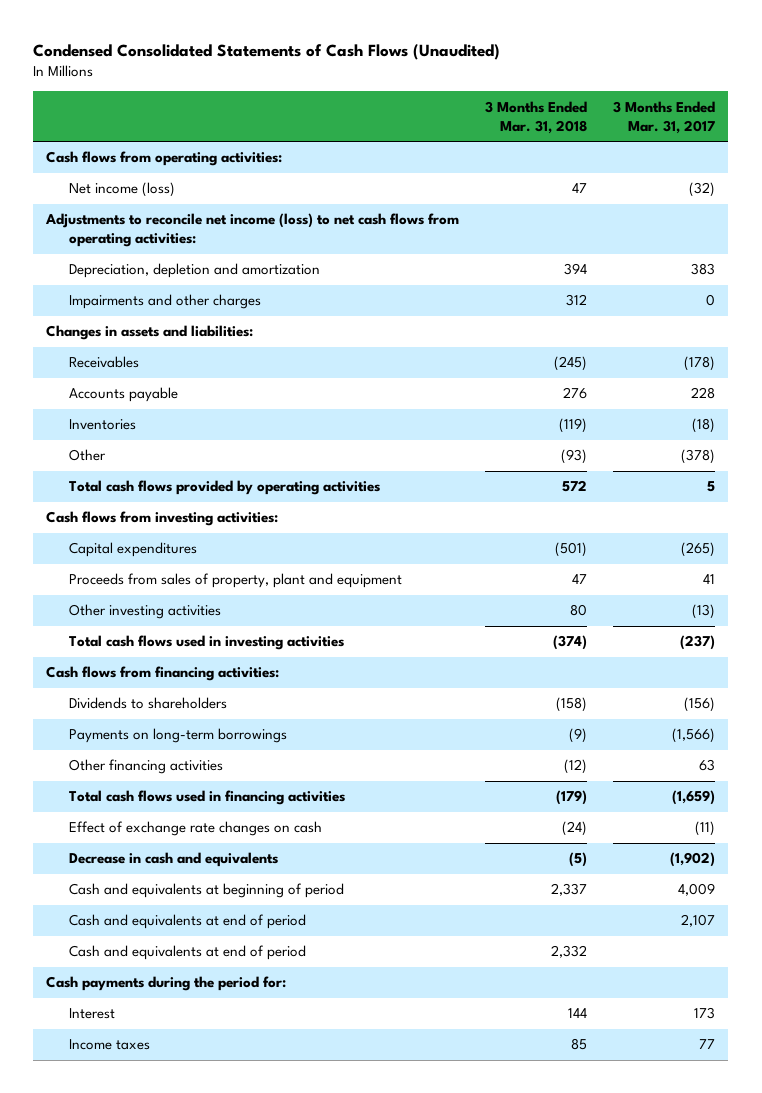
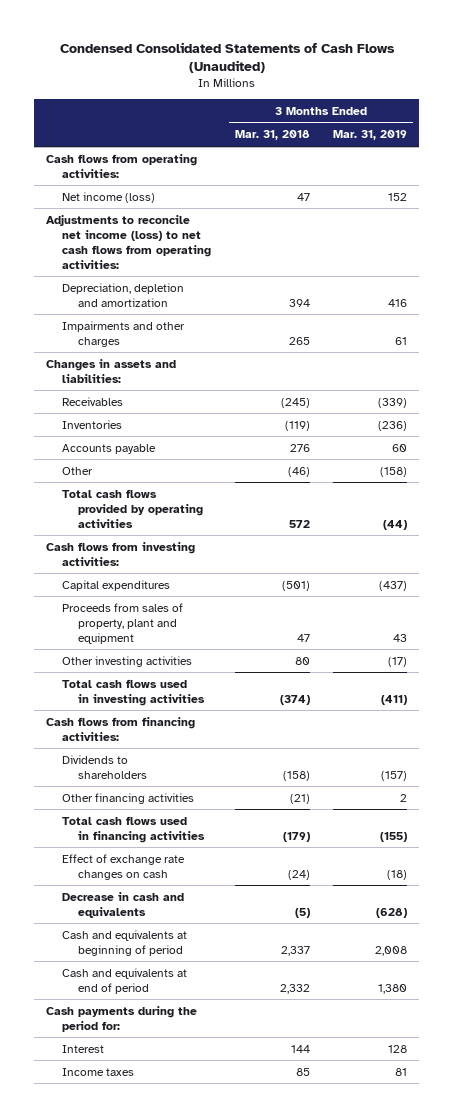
[613,100,716,134] 3 Months Ended Mar. 31, 2017 -> none
none -> [333,130,408,141] Mar. 31, 2019
[566,294,588,307] 312 -> [288,336,310,345] 265
[69,387,179,403] Accounts payable -> [61,443,156,454] Accounts payable
[561,449,588,465] (93) -> [287,466,310,477] (46)
[69,728,288,744] Payments on long-term borrowings -> none
[564,759,588,775] (12) -> [289,793,310,804] (21)
[69,914,307,930] Cash and equivalents at end of period -> none

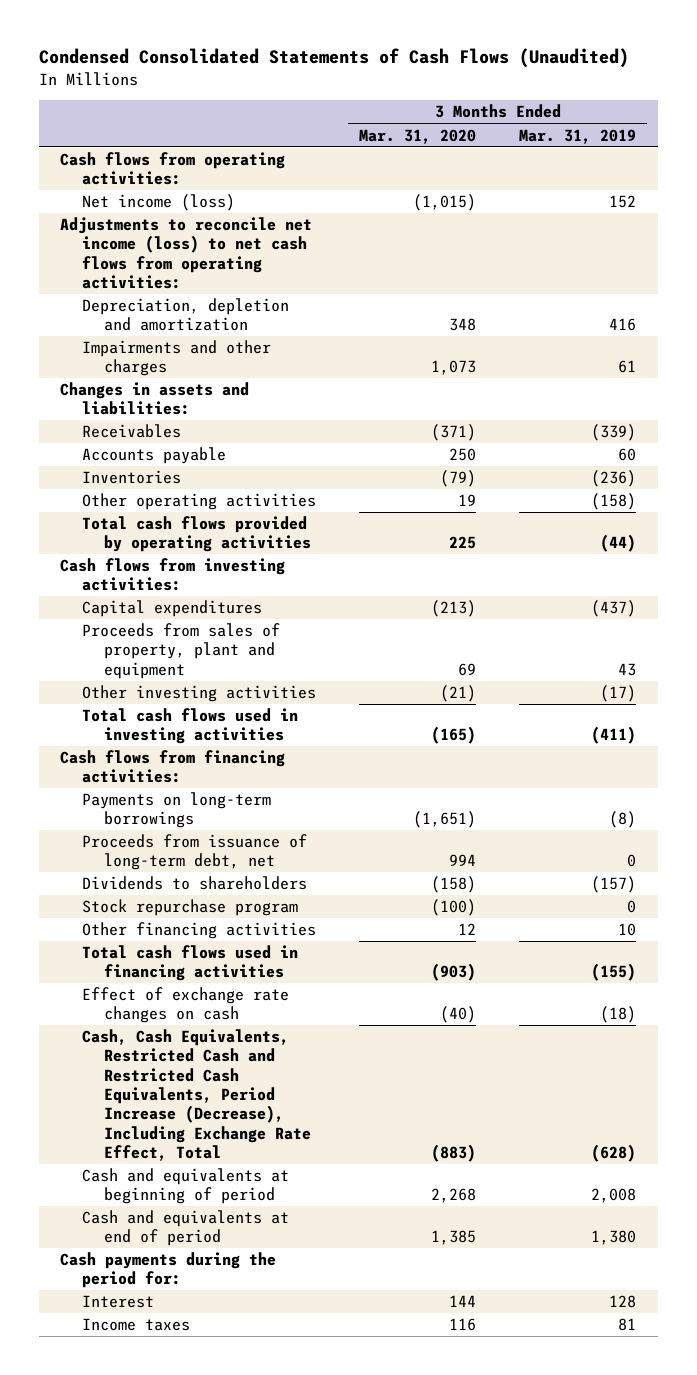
[234,130,310,141] Mar. 31, 2018 -> none
none -> [359,128,477,144] Mar. 31, 2020
[61,419,122,429] Inventories -> [82,470,182,485] Inventories
[61,466,93,475] Other -> [82,493,317,511] Other operating activities
none -> [82,792,272,829] Payments on long-term borrowings
none -> [82,834,308,871] Proceeds from issuance of long-term debt, net
none -> [82,899,299,917] Stock repurchase program
[400,793,408,802] 2 -> [618,923,637,937] 10
[61,891,184,918] Decrease in cash and equivalents -> [82,1029,311,1161] Cash, Cash Equivalents, Restricted Cash and Restricted Cash Equivalents, Period Increase (Decrease), Including Exchange Rate Effect, Total

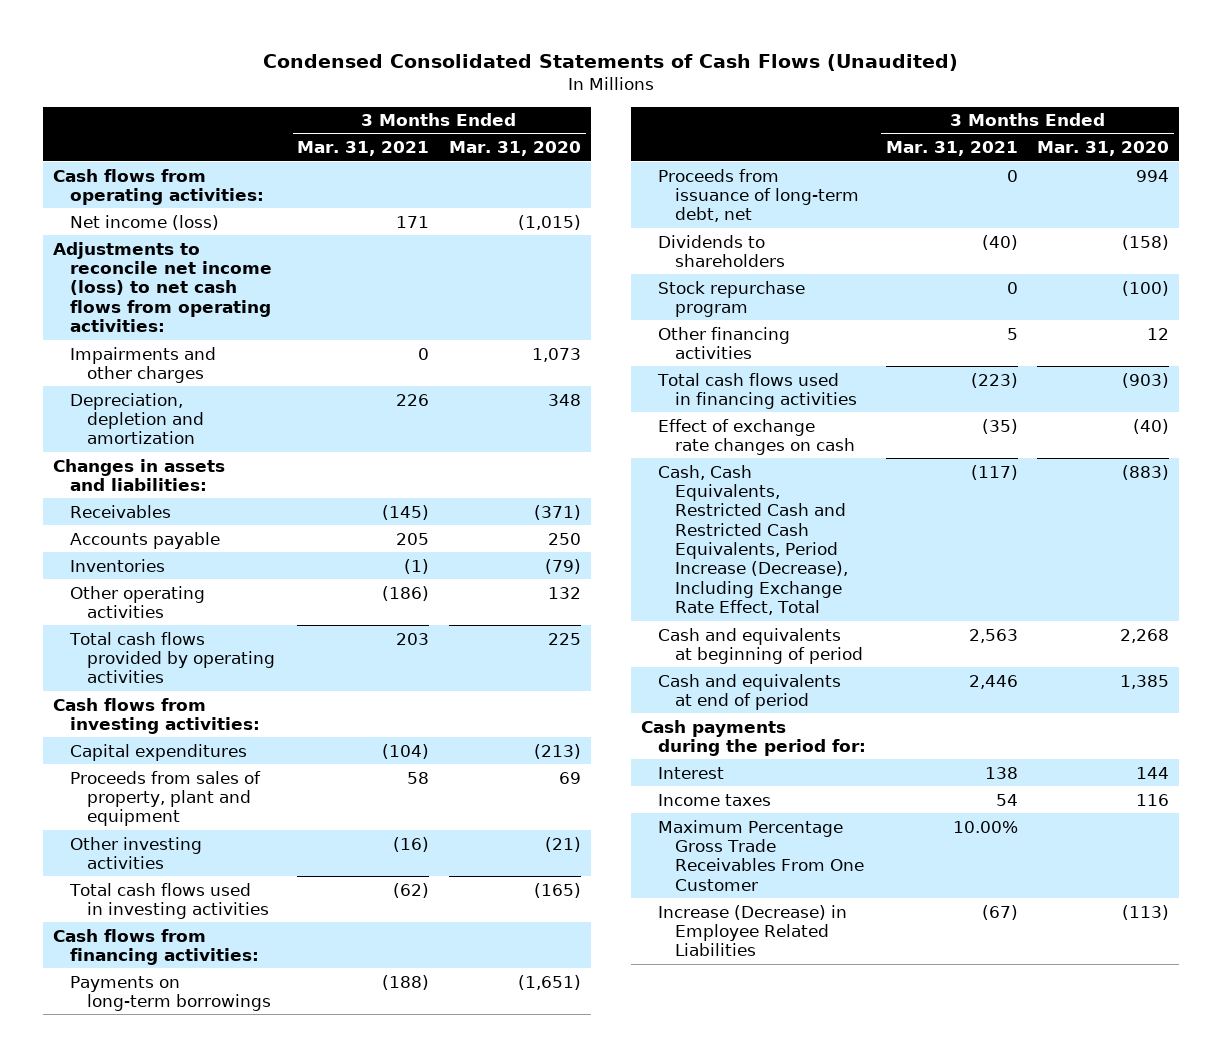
[519,128,637,144] Mar. 31, 2019 -> none
none -> [297,141,430,157] Mar. 31, 2021
[82,298,290,332] Depreciation, depletion and amortization -> [69,392,204,445] Depreciation, depletion and amortization
[458,494,477,507] 19 -> [547,586,581,599] 132
none -> [658,819,865,891] Maximum Percentage Gross Trade Receivables From One Customer
none -> [658,904,848,957] Increase (Decrease) in Employee Related Liabilities

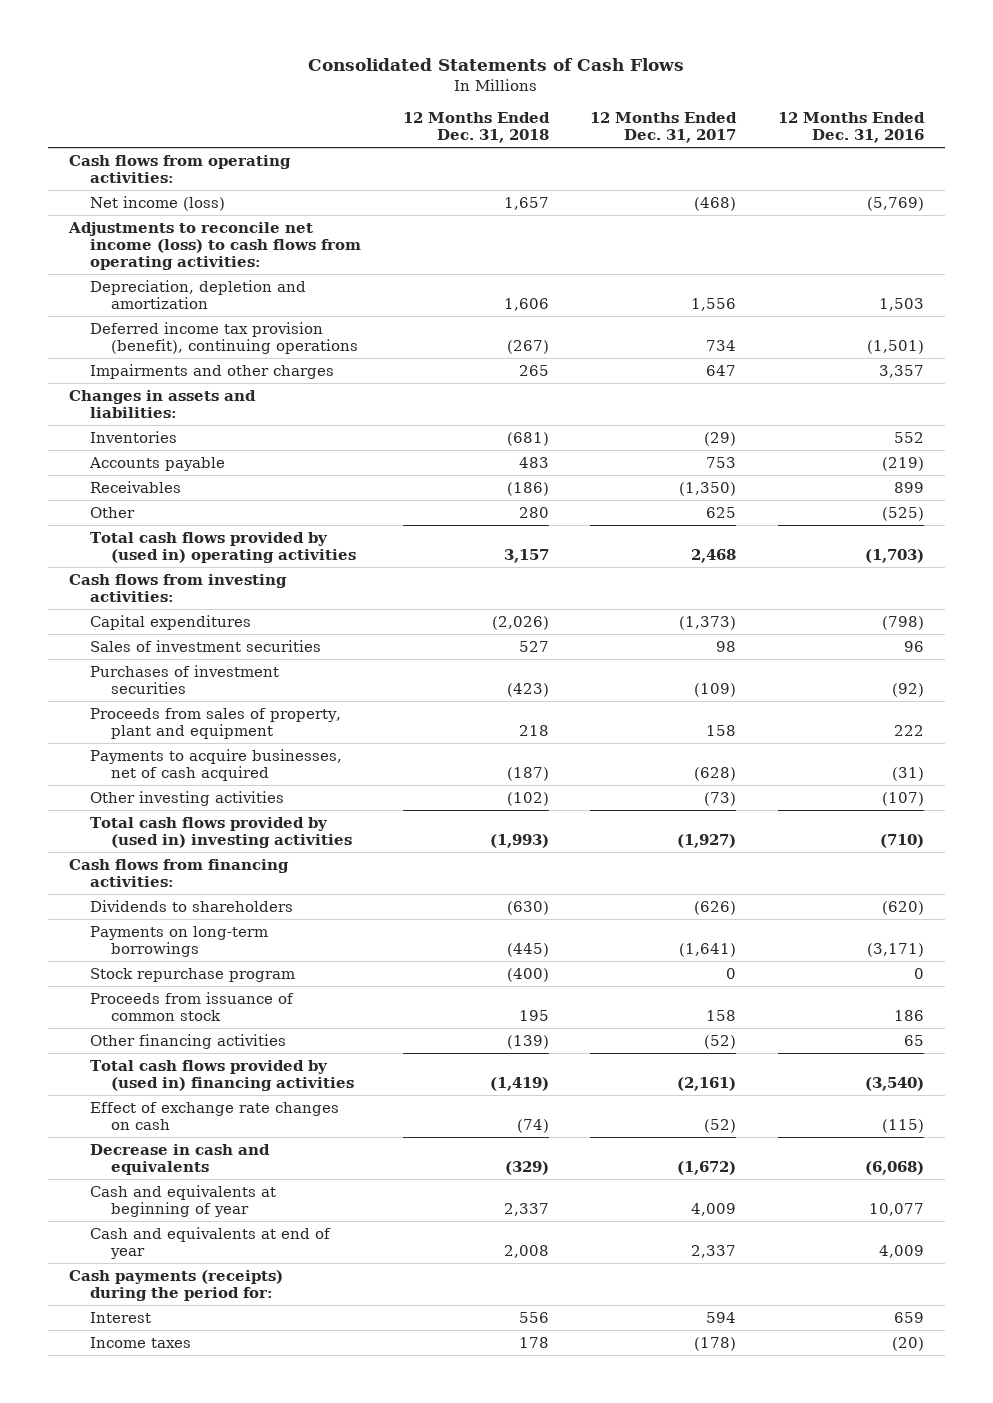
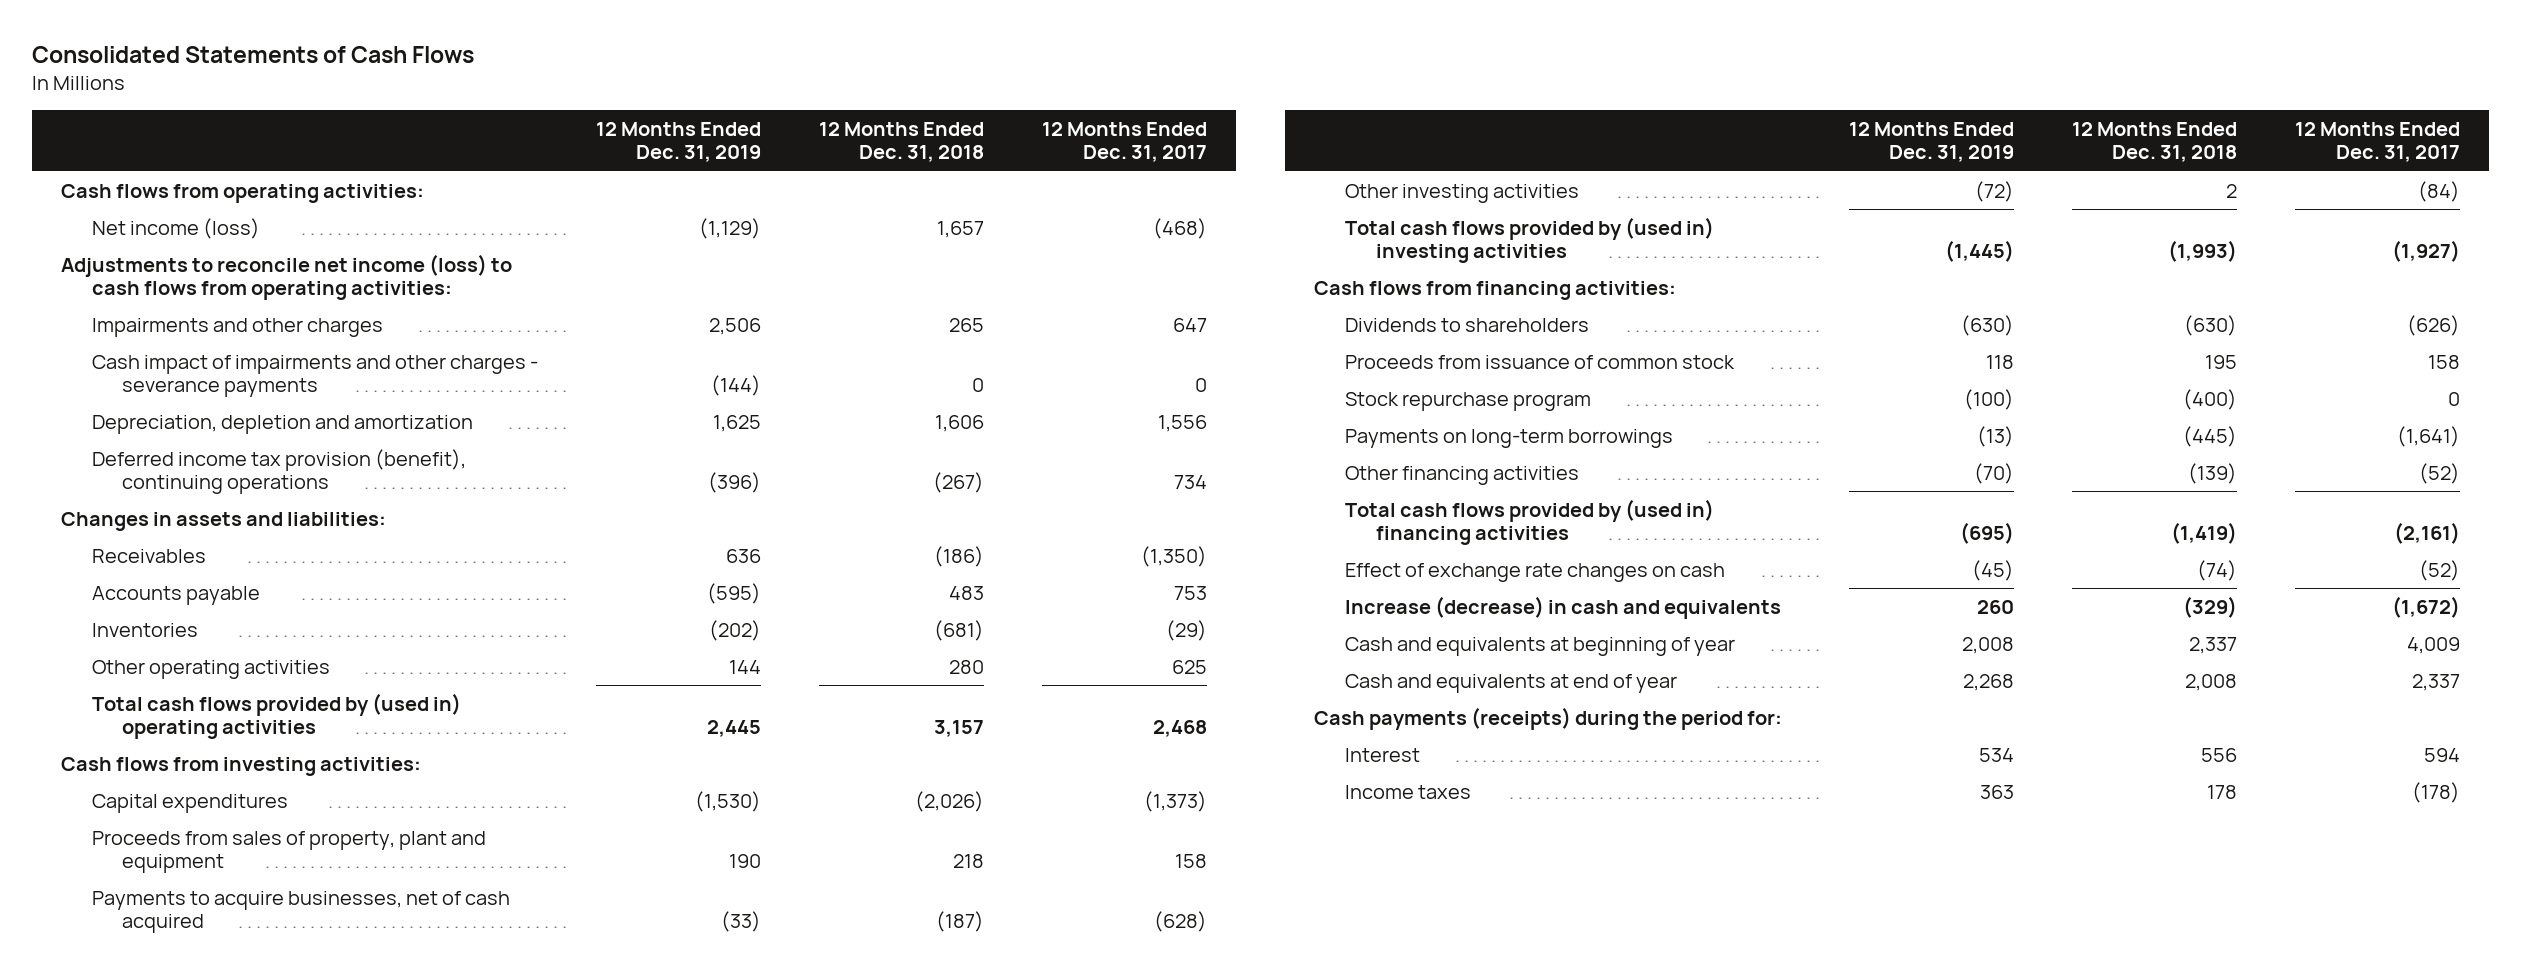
[777,112,925,144] 12 Months Ended Dec. 31, 2016 -> none
none -> [595,122,761,163] 12 Months Ended Dec. 31, 2019
[89,363,334,379] Impairments and other charges -> [91,317,383,337] Impairments and other charges
none -> [91,354,538,398] Cash impact of impairments and other charges - severance payments
[88,456,225,471] Accounts payable -> [91,585,260,605] Accounts payable
[89,430,177,443] Inventories -> [91,622,198,637] Inventories
[89,506,135,518] Other -> [91,659,330,679] Other operating activities
[89,639,321,652] Sales of investment securities -> none
[89,664,279,695] Purchases of investment securities -> none
[506,791,549,806] (102) -> [2225,183,2237,198] 2
[704,791,737,806] (73) -> [2417,180,2460,202] (84)
[89,967,295,982] Stock repurchase program -> [1345,391,1592,411] Stock repurchase program
[89,925,268,958] Payments on long-term borrowings -> [1345,428,1674,448] Payments on long-term borrowings
[89,1143,270,1176] Decrease in cash and equivalents -> [1345,595,1782,619] Increase (decrease) in cash and equivalents

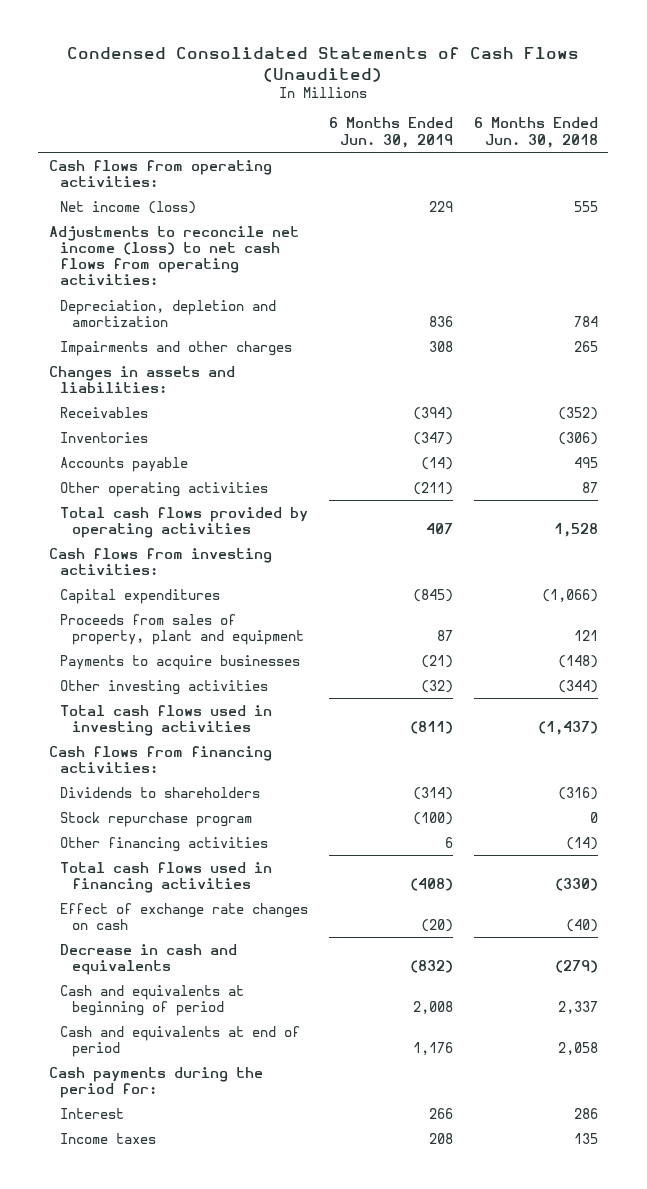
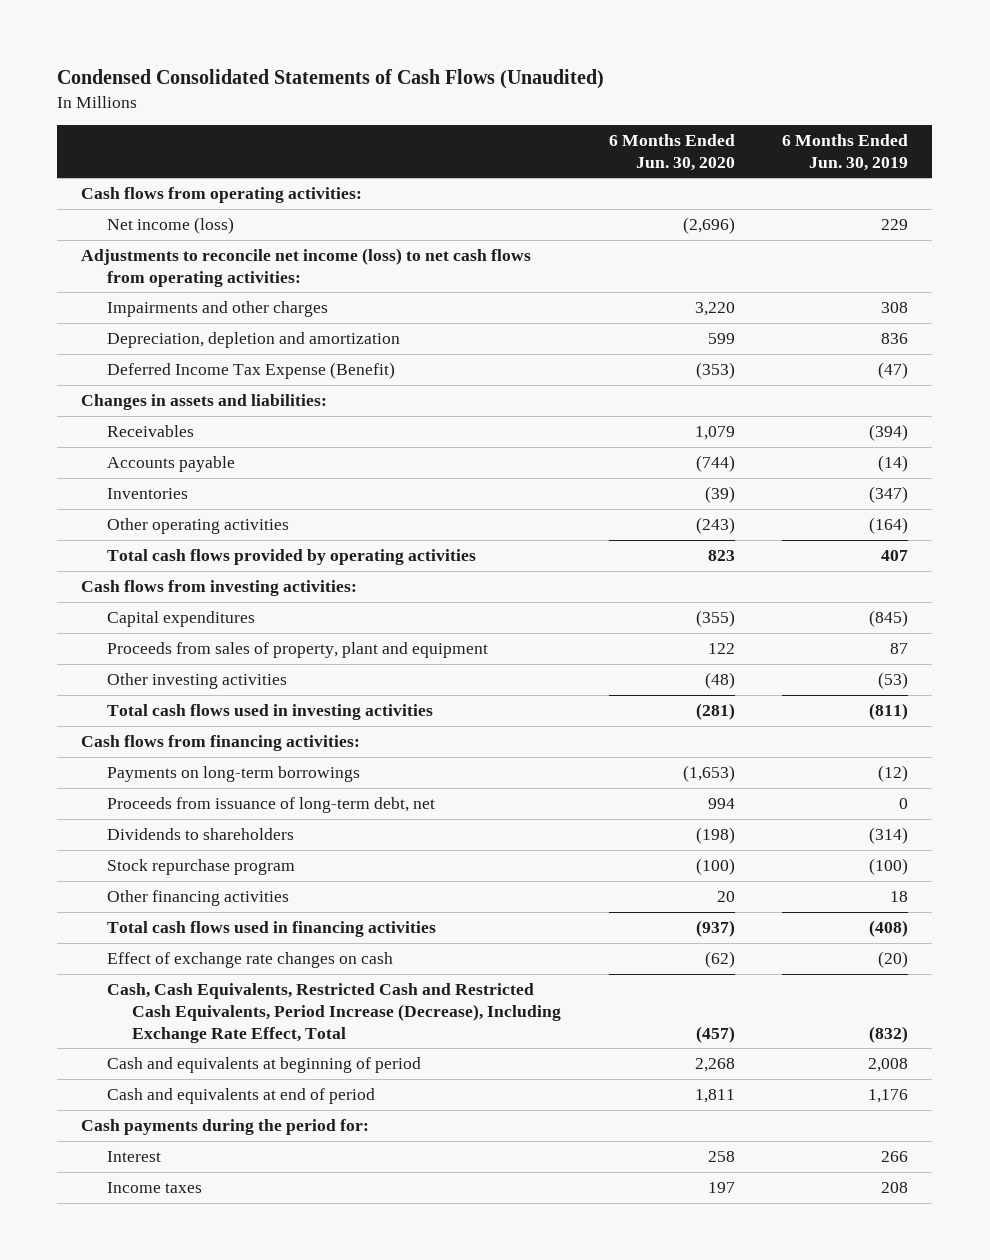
[473,117,598,148] 6 Months Ended Jun. 30, 2018 -> none
none -> [608,133,735,171] 6 Months Ended Jun. 30, 2020
[60,299,277,327] Depreciation, depletion and amortization -> [106,331,400,348] Depreciation, depletion and amortization
none -> [106,361,395,379] Deferred Income Tax Expense (Benefit)
[60,431,149,443] Inventories -> [106,487,188,499] Inventories
[413,481,454,495] (211) -> [869,516,909,534] (164)
[60,654,301,670] Payments to acquire businesses -> none
[421,679,454,693] (32) -> [878,671,909,689] (53)
none -> [106,765,360,782] Payments on long-term borrowings
none -> [106,796,435,813] Proceeds from issuance of long-term debt, net
[445,836,454,848] 6 -> [890,890,909,902] 18
[60,943,238,975] Decrease in cash and equivalents -> [106,982,562,1043] Cash, Cash Equivalents, Restricted Cash and Restricted Cash Equivalents, Period Increase (Decrease), Including Exchange Rate Effect, Total

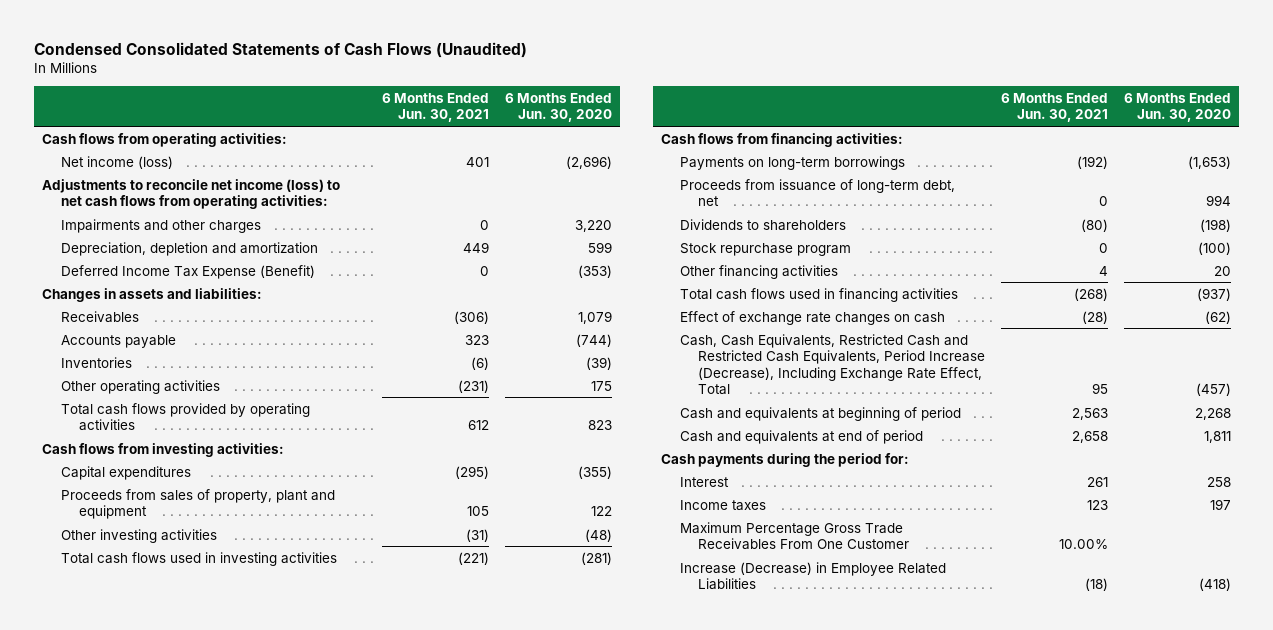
[782,133,909,171] 6 Months Ended Jun. 30, 2019 -> none
none -> [382,92,490,123] 6 Months Ended Jun. 30, 2021
[695,516,735,534] (243) -> [591,380,613,391] 175
none -> [679,521,910,551] Maximum Percentage Gross Trade Receivables From One Customer
none -> [679,561,946,591] Increase (Decrease) in Employee Related Liabilities

